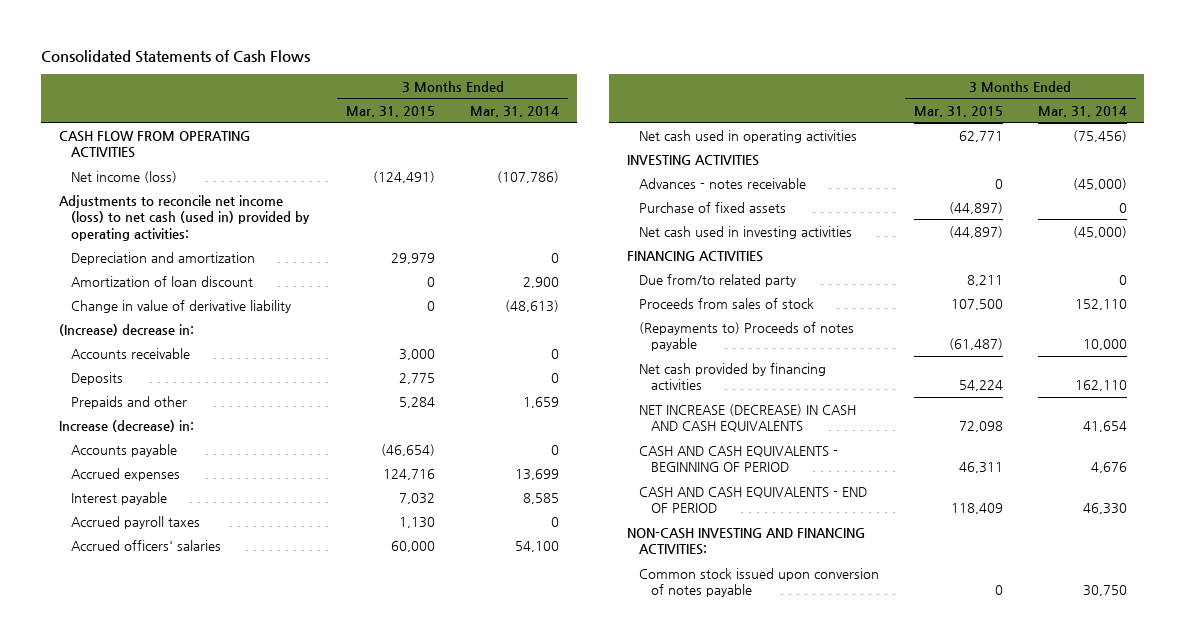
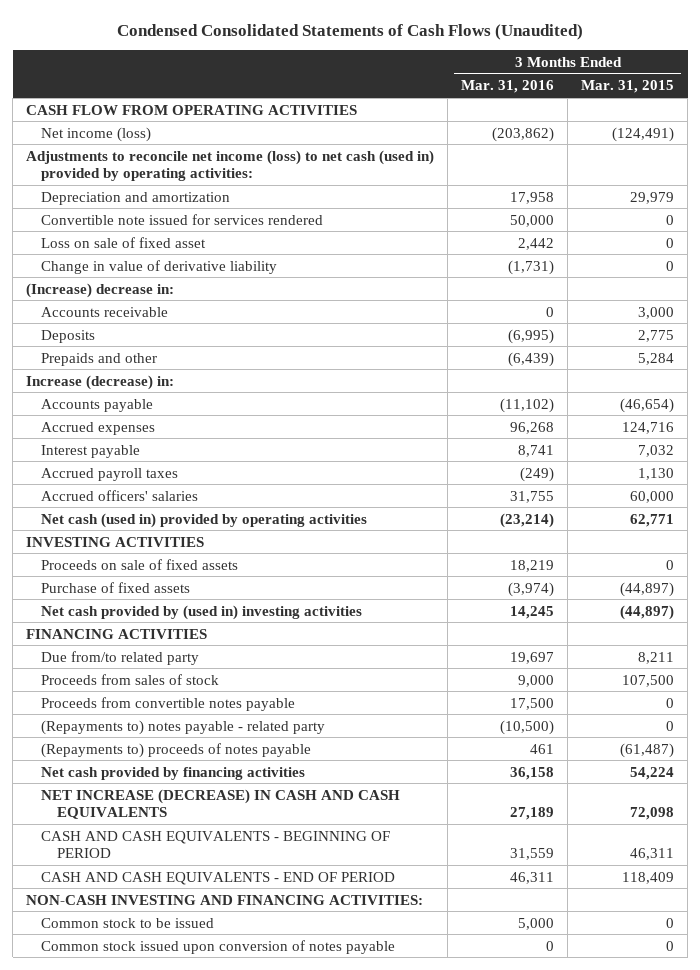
[41,50,311,64] Consolidated Statements of Cash Flows -> [117,23,584,40] Condensed Consolidated Statements of Cash Flows (Unaudited)
[470,105,560,117] Mar. 31, 2014 -> none
none -> [461,80,555,94] Mar. 31, 2016
[71,275,254,287] Amortization of loan discount -> none
none -> [41,213,324,225] Convertible note issued for services rendered
none -> [41,236,207,248] Loss on sale of fixed asset
[638,129,857,143] Net cash used in operating activities -> [41,512,368,528] Net cash (used in) provided by operating activities
[638,177,806,189] Advances - notes receivable -> none
none -> [41,558,239,570] Proceeds on sale of fixed assets
[638,225,852,239] Net cash used in investing activities -> [41,604,363,620] Net cash provided by (used in) investing activities
none -> [41,696,296,711] Proceeds from convertible notes payable
none -> [41,719,326,735] (Repayments to) notes payable - related party
[638,321,854,352] (Repayments to) Proceeds of notes payable -> [41,742,312,758] (Repayments to) proceeds of notes payable
none -> [41,917,215,928] Common stock to be issued

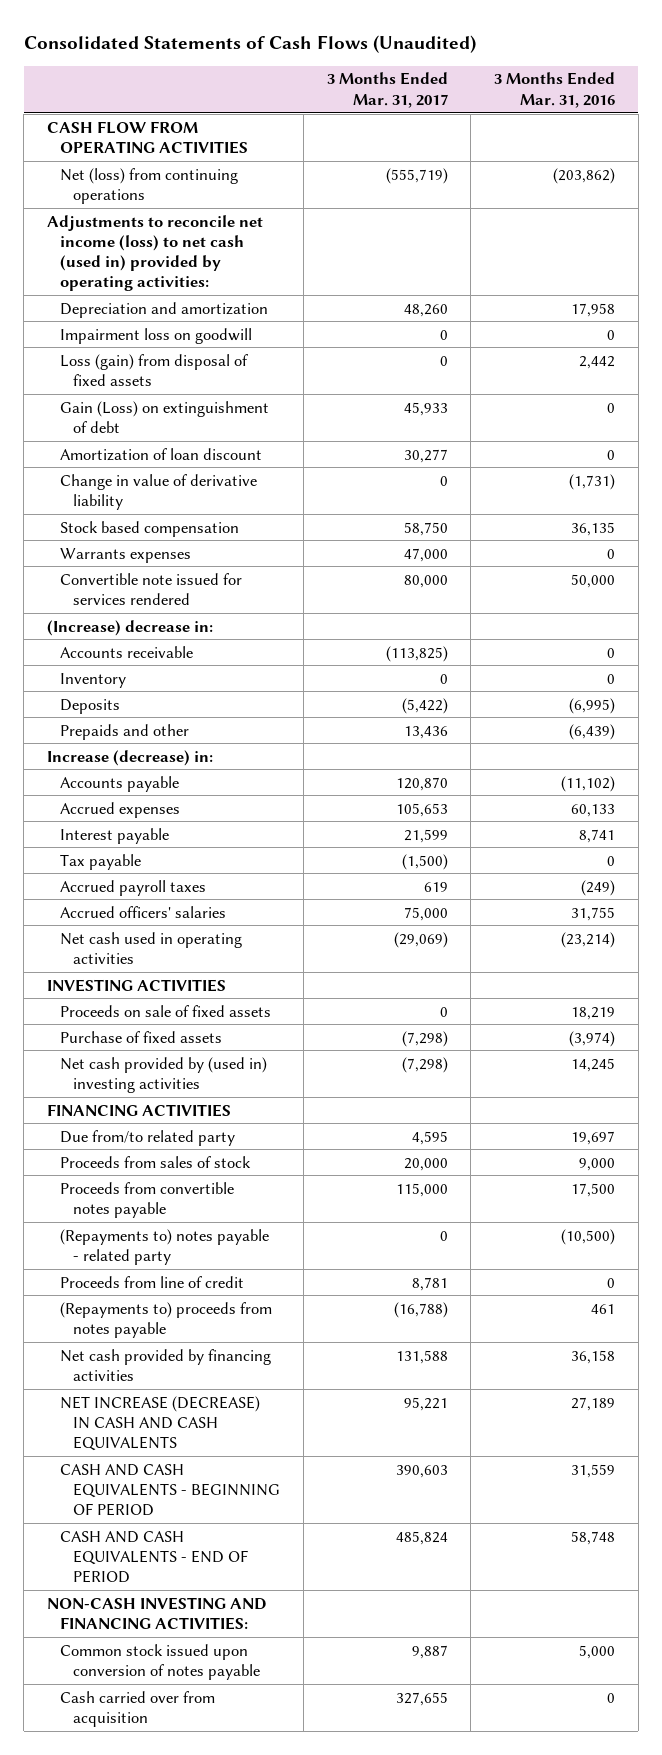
[117,23,584,40] Condensed Consolidated Statements of Cash Flows (Unaudited) -> [23,35,476,54] Consolidated Statements of Cash Flows (Unaudited)
[581,80,675,94] Mar. 31, 2015 -> none
none -> [326,72,448,108] 3 Months Ended Mar. 31, 2017
[41,126,152,142] Net income (loss) -> [60,167,239,204] Net (loss) from continuing operations
none -> [60,327,253,344] Impairment loss on goodwill
[41,236,207,248] Loss on sale of fixed asset -> [60,353,249,386] Loss (gain) from disposal of fixed assets
none -> [60,400,270,433] Gain (Loss) on extinguishment of debt
none -> [60,447,263,461] Amortization of loan discount
none -> [60,520,240,537] Stock based compensation
none -> [60,547,192,563] Warrants expenses
[41,213,324,225] Convertible note issued for services rendered -> [60,572,243,605] Convertible note issued for services rendered
none -> [60,672,127,688] Inventory
[510,421,555,434] 96,268 -> [570,803,615,817] 60,133
none -> [60,853,142,870] Tax payable
[41,512,368,528] Net cash (used in) provided by operating activities -> [60,931,243,964] Net cash used in operating activities
none -> [60,1275,245,1288] Proceeds from line of credit
[41,742,312,758] (Repayments to) proceeds of notes payable -> [60,1301,273,1338] (Repayments to) proceeds from notes payable
[510,871,555,884] 46,311 -> [570,1530,615,1545] 58,748
[41,917,215,928] Common stock to be issued -> none
[546,940,555,951] 0 -> [578,1644,615,1659] 5,000
none -> [60,1690,216,1727] Cash carried over from acquisition

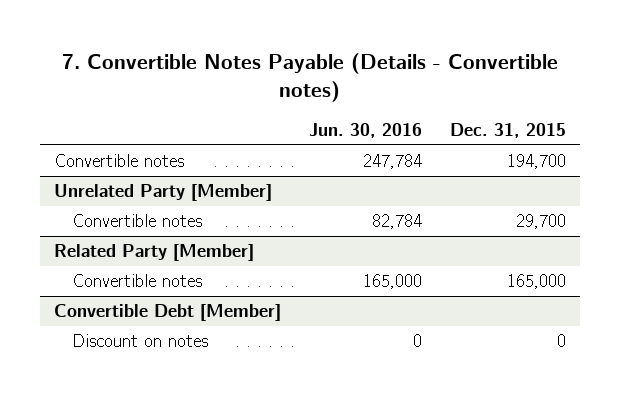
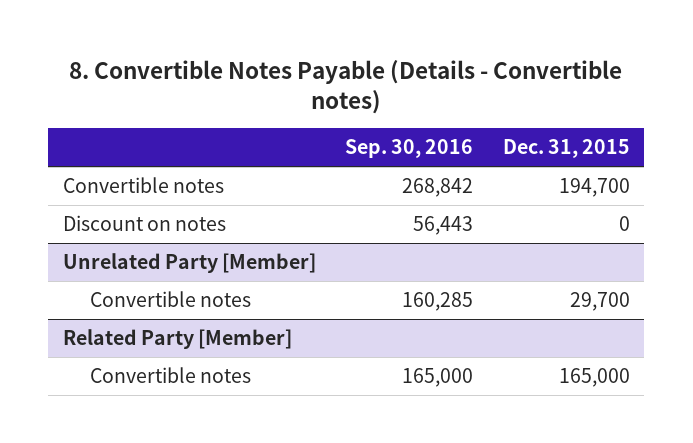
[62,52,559,102] 7. Convertible Notes Payable (Details - Convertible notes) -> [69,59,623,114] 8. Convertible Notes Payable (Details - Convertible notes)
[309,123,423,139] Jun. 30, 2016 -> none
none -> [345,139,474,159] Sep. 30, 2016
none -> [62,215,226,232] Discount on notes
[54,304,282,322] Convertible Debt [Member] -> none
[72,334,209,348] Discount on notes -> none

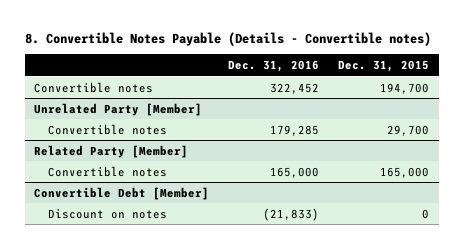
[345,139,474,159] Sep. 30, 2016 -> none
none -> [228,59,320,72] Dec. 31, 2016
[62,215,226,232] Discount on notes -> none
none -> [34,186,210,200] Convertible Debt [Member]
none -> [47,208,167,219] Discount on notes

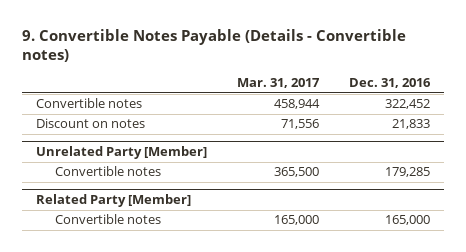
[24,31,431,46] 8. Convertible Notes Payable (Details - Convertible notes) -> [21,29,406,63] 9. Convertible Notes Payable (Details - Convertible notes)
[338,59,430,72] Dec. 31, 2015 -> none
none -> [237,78,321,89] Mar. 31, 2017
none -> [36,118,146,129] Discount on notes
[34,186,210,200] Convertible Debt [Member] -> none
[47,208,167,219] Discount on notes -> none

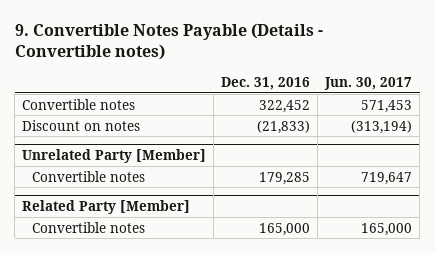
[237,78,321,89] Mar. 31, 2017 -> none
none -> [324,76,413,90] Jun. 30, 2017
[391,119,430,130] 21,833 -> [257,119,311,134] (21,833)

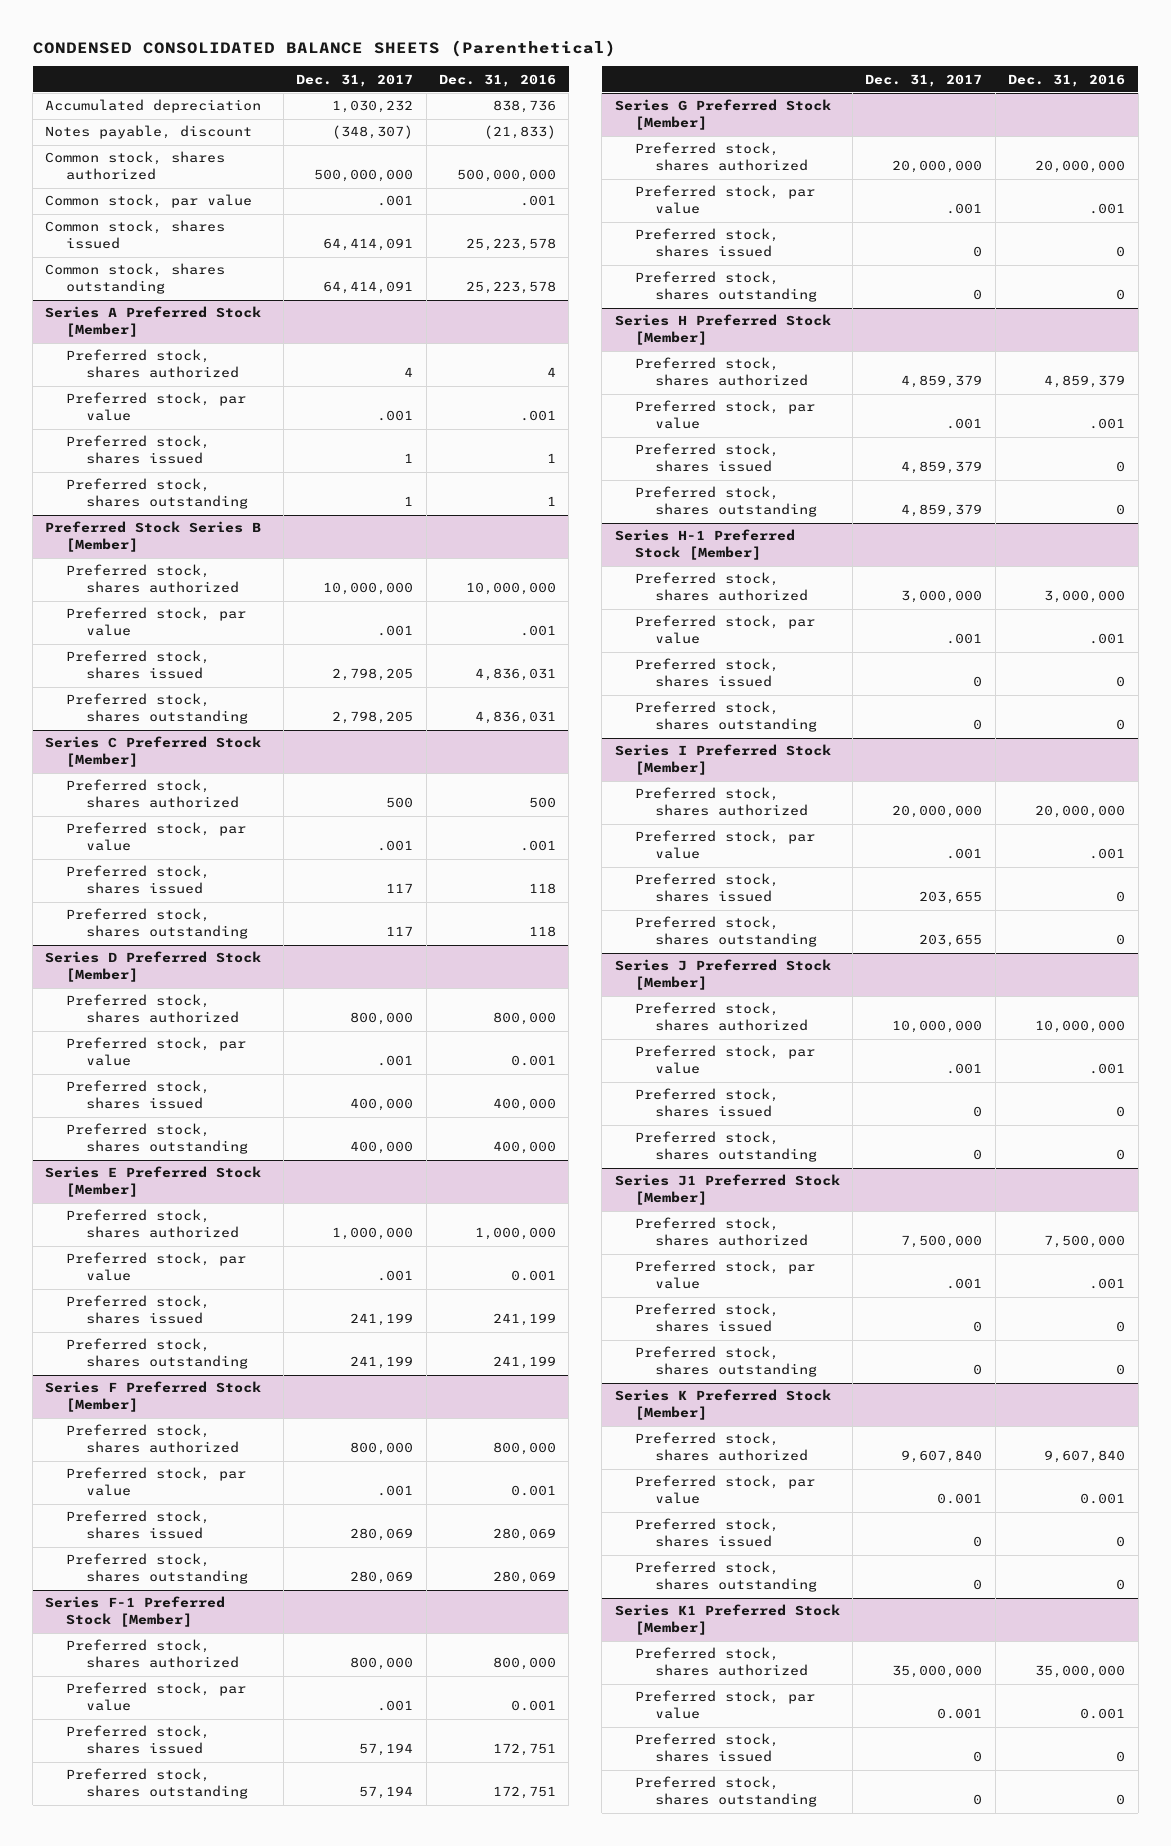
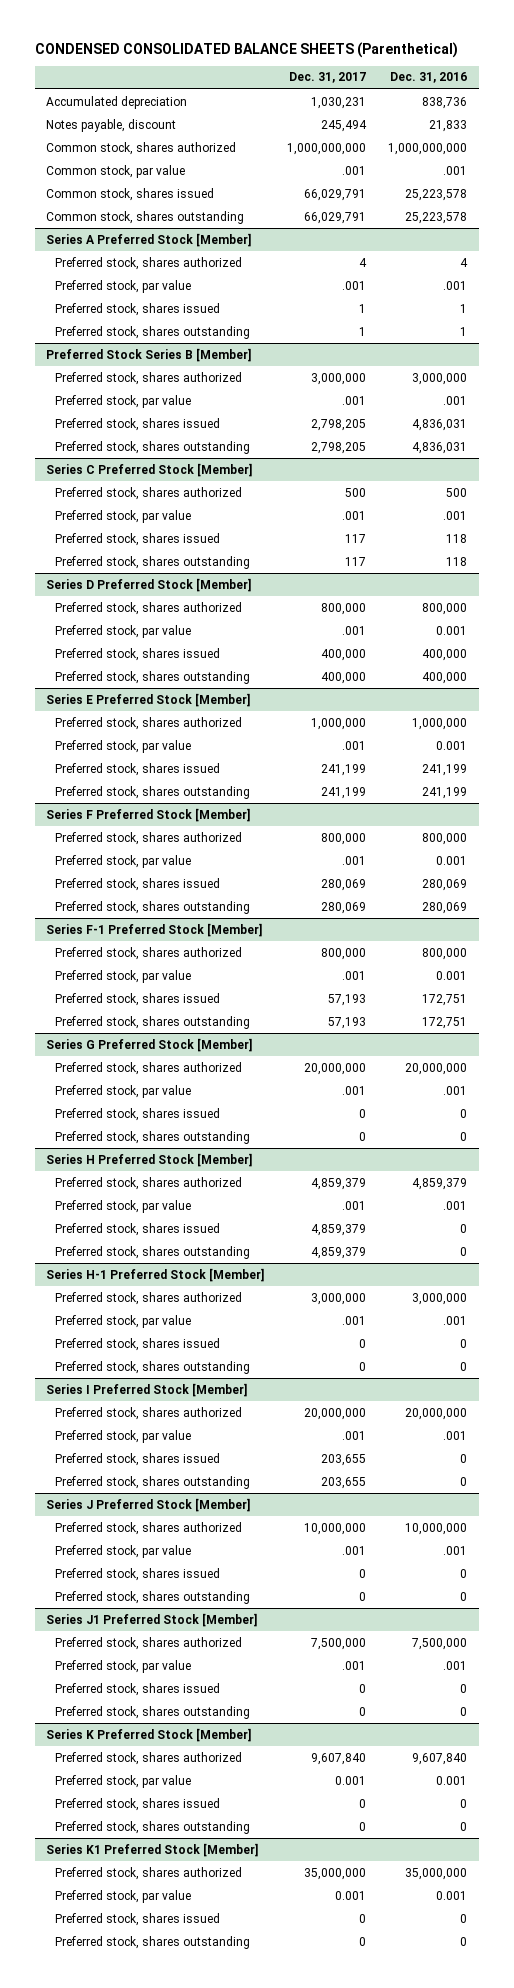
[332,100,414,114] 1,030,232 -> [310,96,366,109] 1,030,231
[332,125,414,140] (348,307) -> [320,119,367,132] 245,494
[483,125,556,140] (21,833) -> [429,119,468,132] 21,833
[314,169,414,183] 500,000,000 -> [286,142,366,155] 1,000,000,000
[456,169,556,183] 500,000,000 -> [388,142,468,155] 1,000,000,000
[323,238,414,252] 64,414,091 -> [303,188,366,201] 66,029,791
[323,281,414,295] 64,414,091 -> [303,211,366,224] 66,029,791
[323,582,414,596] 10,000,000 -> [310,372,366,385] 3,000,000
[465,582,556,596] 10,000,000 -> [412,372,468,385] 3,000,000
[359,1743,414,1757] 57,194 -> [327,993,366,1006] 57,193
[359,1786,414,1800] 57,194 -> [327,1016,366,1029] 57,193

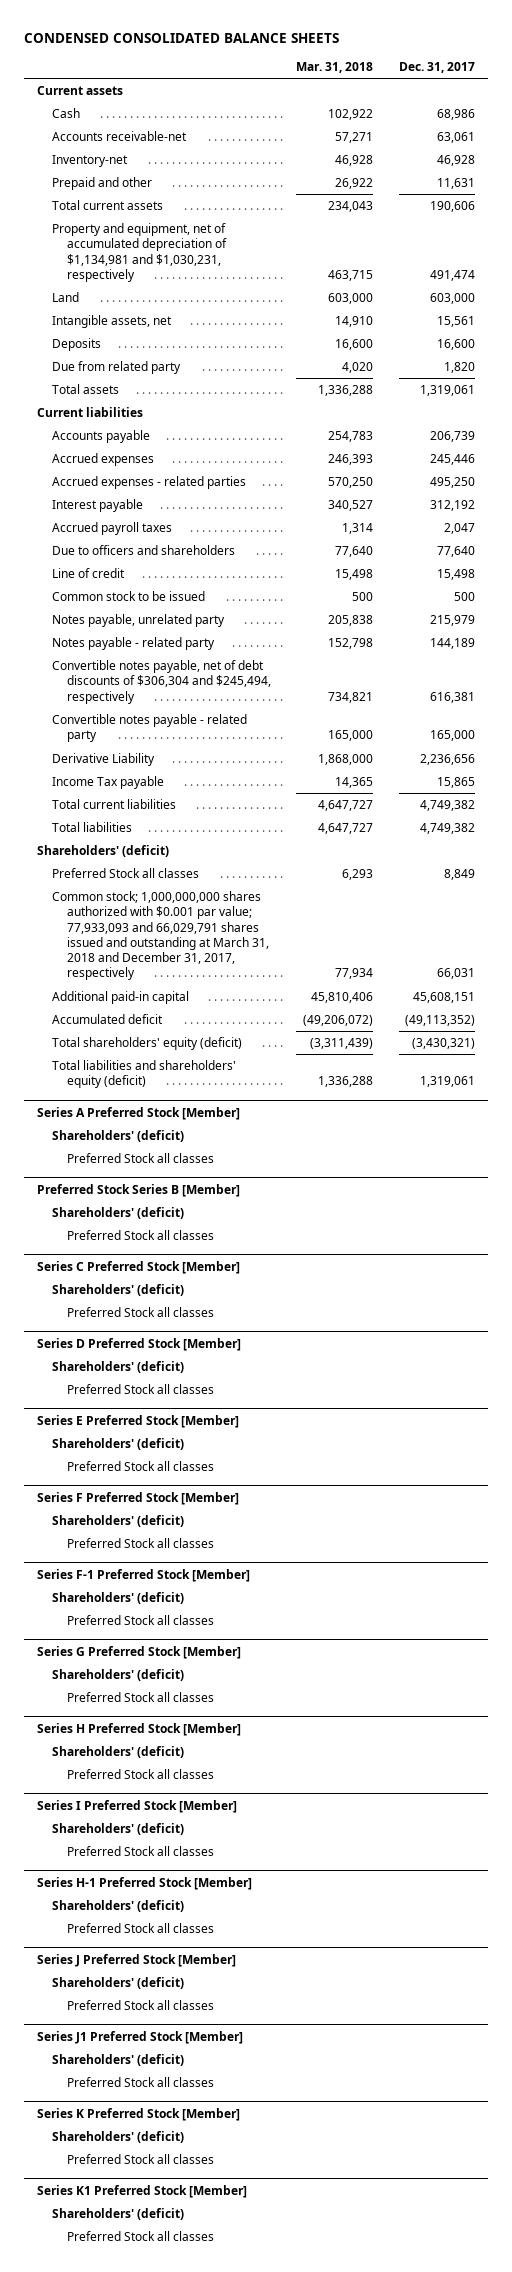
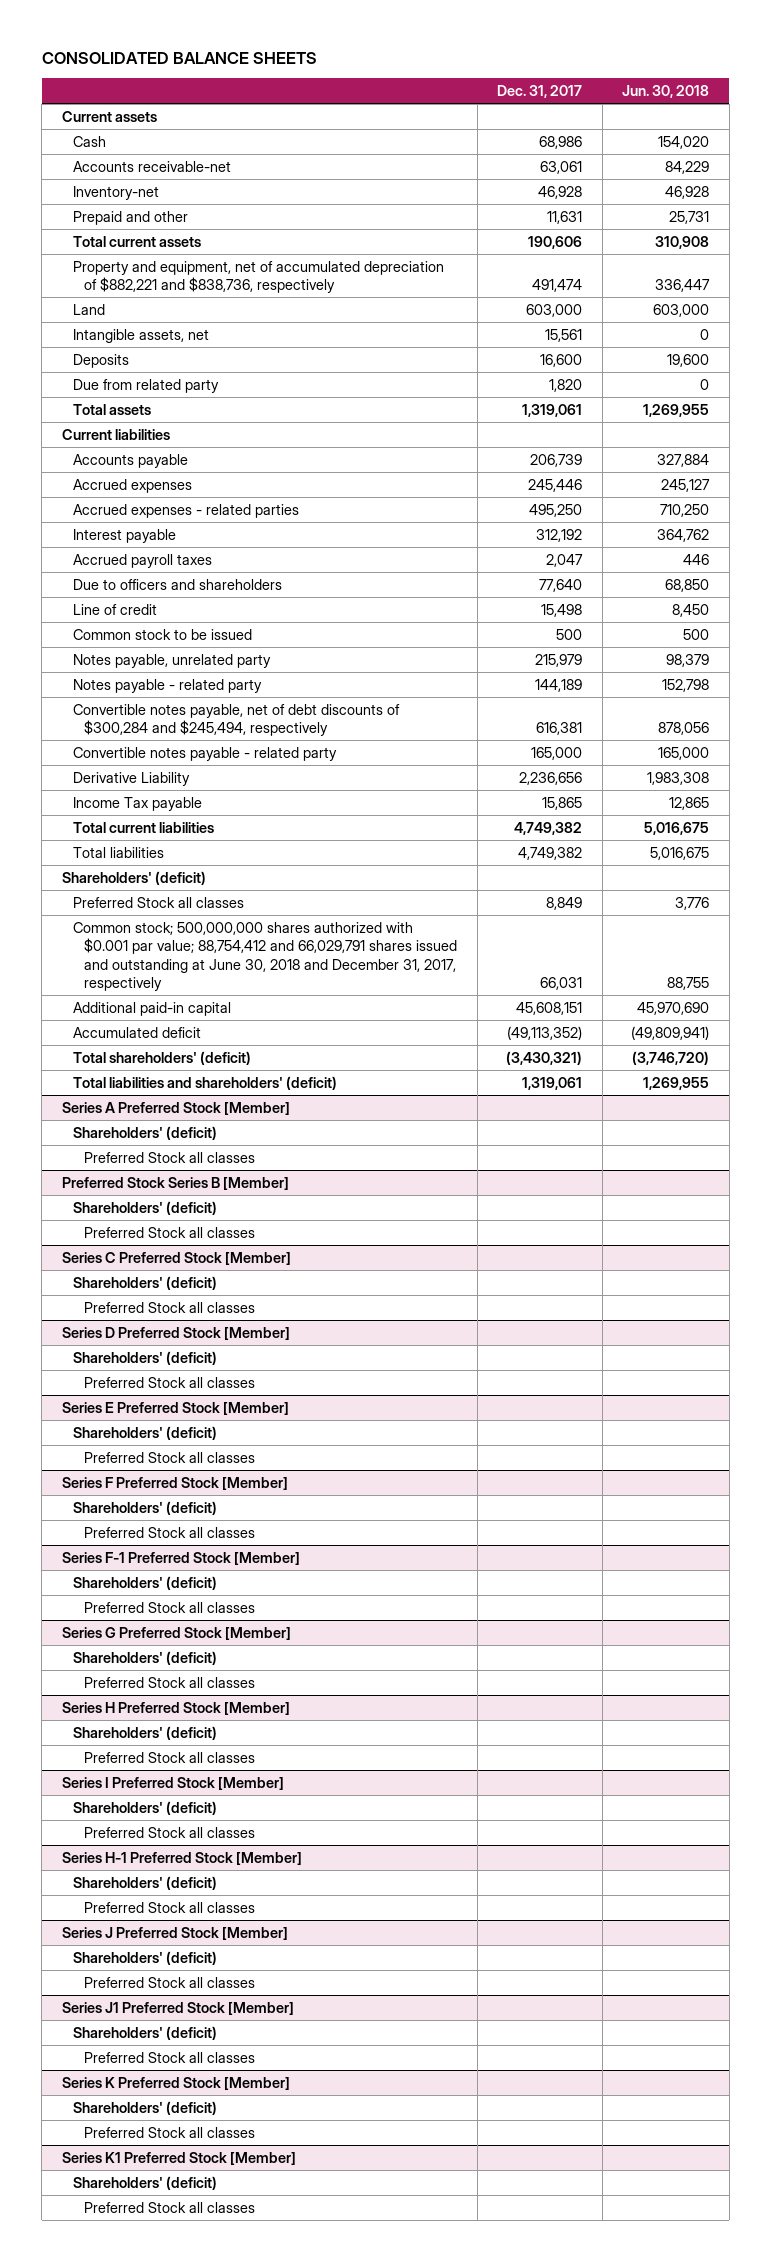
[24,32,340,43] CONDENSED CONSOLIDATED BALANCE SHEETS -> [41,51,317,64] CONSOLIDATED BALANCE SHEETS
[296,61,374,73] Mar. 31, 2018 -> none
none -> [622,85,710,99] Jun. 30, 2018
[51,223,227,282] Property and equipment, net of accumulated depreciation of $1,134,981 and $1,030,231, respectively -> [72,260,444,294] Property and equipment, net of accumulated depreciation of $882,221 and $838,736, respectively
[51,660,271,704] Convertible notes payable, net of debt discounts of $306,304 and $245,494, respectively -> [72,703,400,737] Convertible notes payable, net of debt discounts of $300,284 and $245,494, respectively
[51,891,269,981] Common stock; 1,000,000,000 shares authorized with $0.001 par value; 77,933,093 and 66,029,791 shares issued and outstanding at March 31, 2018 and December 31, 2017, respectively -> [72,921,458,992] Common stock; 500,000,000 shares authorized with $0.001 par value; 88,754,412 and 66,029,791 shares issued and outstanding at June 30, 2018 and December 31, 2017, respectively
[51,1037,242,1051] Total shareholders' equity (deficit) -> [72,1050,251,1065] Total shareholders' (deficit)
[51,1060,236,1089] Total liabilities and shareholders' equity (deficit) -> [72,1075,337,1090] Total liabilities and shareholders' (deficit)

